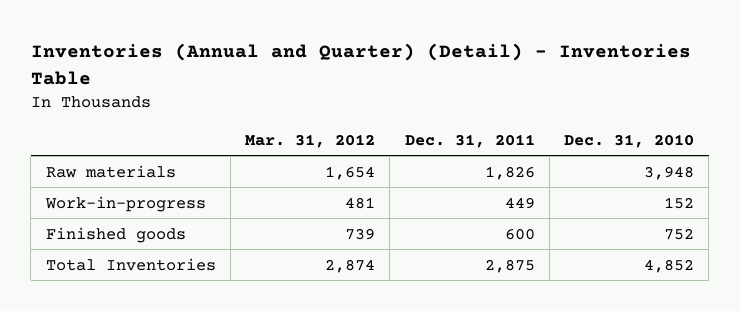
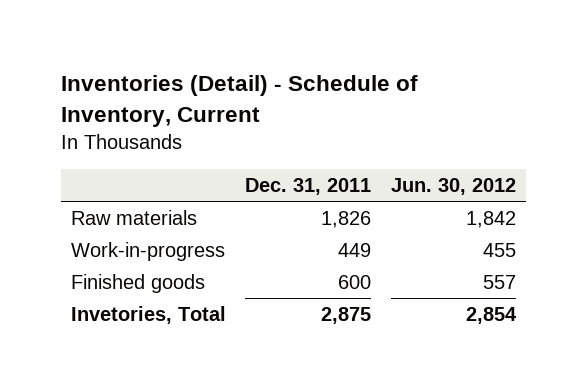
[30,43,691,85] Inventories (Annual and Quarter) (Detail) - Inventories Table -> [60,75,418,128] Inventories (Detail) - Schedule of Inventory, Current
[245,133,376,148] Mar. 31, 2012 -> none
[564,133,695,148] Dec. 31, 2010 -> none
none -> [391,177,517,195] Jun. 30, 2012
[45,257,216,271] Total Inventories -> [70,306,226,325] Invetories, Total

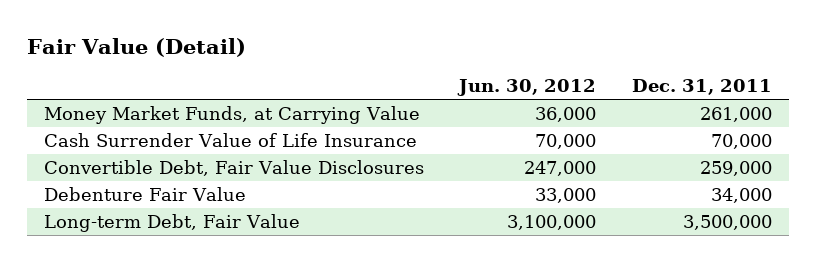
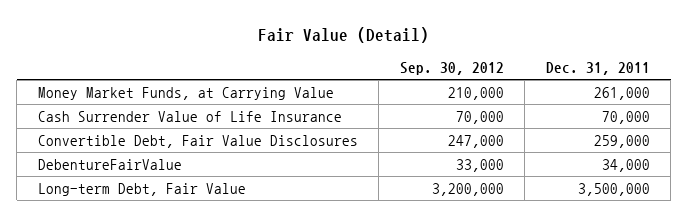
[457,79,597,97] Jun. 30, 2012 -> none
none -> [399,61,504,75] Sep. 30, 2012
[44,187,247,202] Debenture Fair Value -> [37,158,182,170] DebentureFairValue

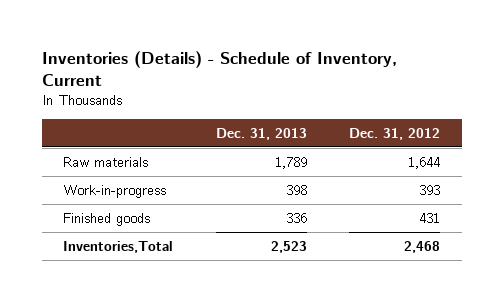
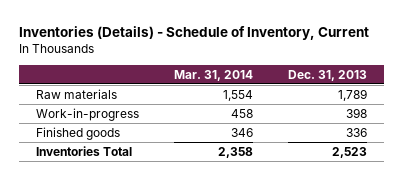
[349,128,441,141] Dec. 31, 2012 -> none
none -> [173,69,253,81] Mar. 31, 2014
[62,240,173,253] Inventories,Total -> [35,145,132,156] Inventories Total

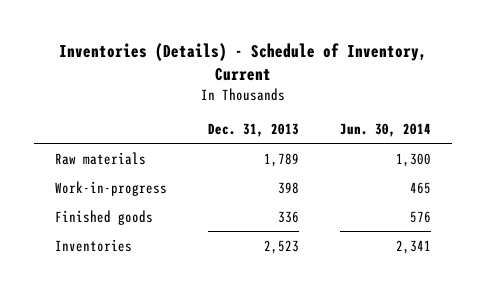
[173,69,253,81] Mar. 31, 2014 -> none
none -> [340,122,432,137] Jun. 30, 2014
[35,145,132,156] Inventories Total -> [54,238,132,252] Inventories

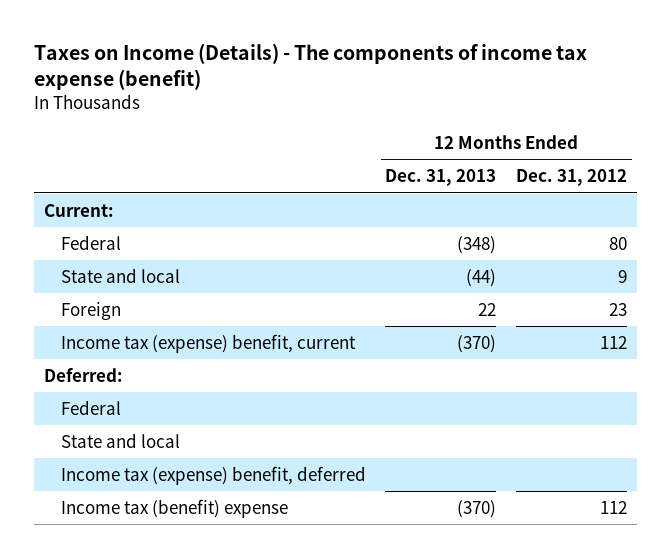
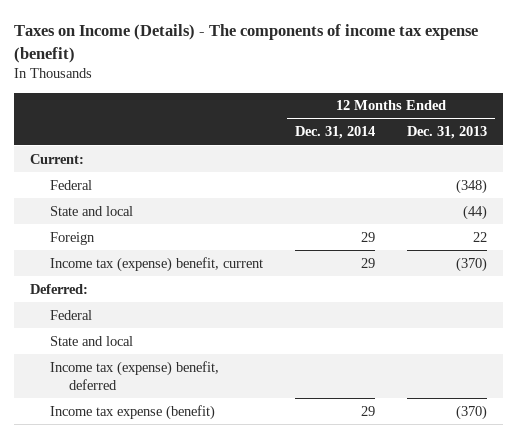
[515,169,627,187] Dec. 31, 2012 -> none
none -> [294,126,375,140] Dec. 31, 2014
[61,498,289,518] Income tax (benefit) expense -> [49,404,215,420] Income tax expense (benefit)

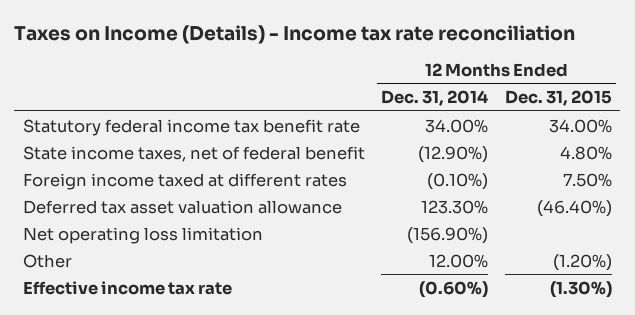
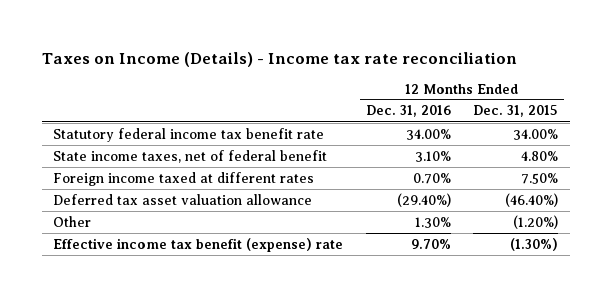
[381,90,489,107] Dec. 31, 2014 -> none
none -> [365,105,451,118] Dec. 31, 2016
[22,226,263,244] Net operating loss limitation -> none
[22,280,232,295] Effective income tax rate -> [53,237,344,252] Effective income tax benefit (expense) rate

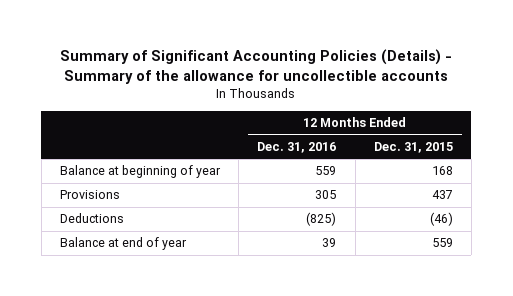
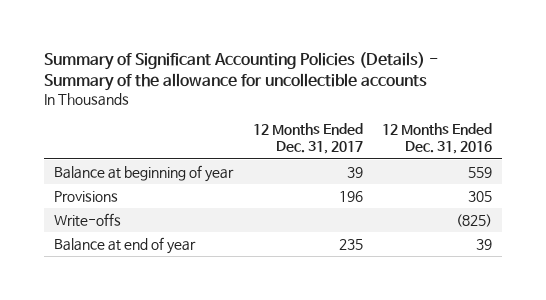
[373,141,453,153] Dec. 31, 2015 -> none
none -> [252,123,363,155] 12 Months Ended Dec. 31, 2017
[60,213,125,224] Deductions -> [54,212,122,227] Write-offs

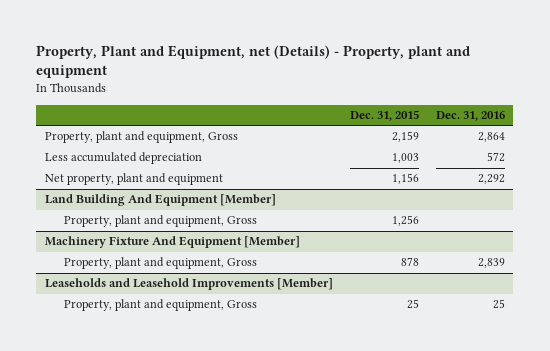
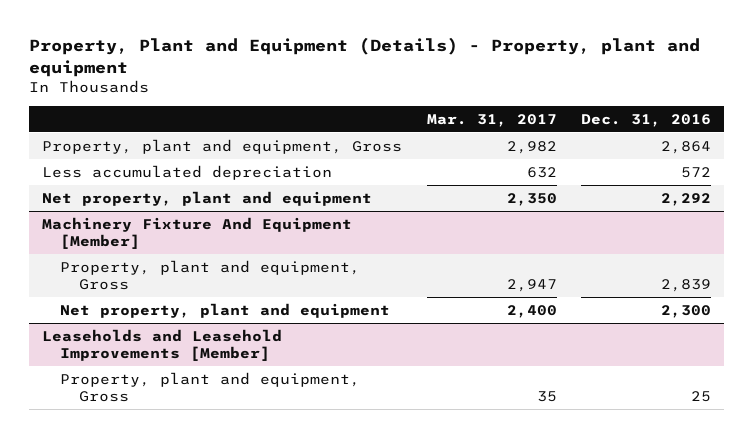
[36,44,471,79] Property, Plant and Equipment, net (Details) - Property, plant and equipment -> [29,37,701,78] Property, Plant and Equipment (Details) - Property, plant and equipment
[349,109,419,121] Dec. 31, 2015 -> none
none -> [426,113,557,127] Mar. 31, 2017
[44,194,276,207] Land Building And Equipment [Member] -> none
[63,215,257,228] Property, plant and equipment, Gross -> none
none -> [60,302,391,318] Net property, plant and equipment

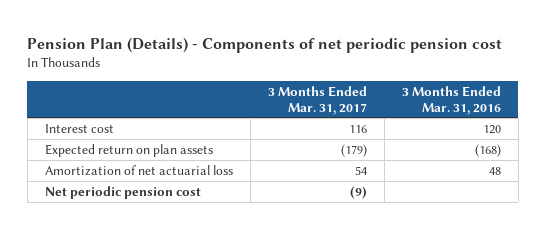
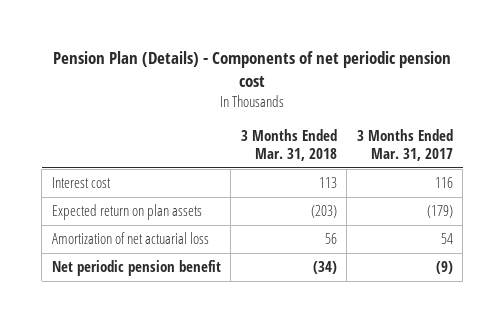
[401,85,501,115] 3 Months Ended Mar. 31, 2016 -> none
none -> [240,128,337,161] 3 Months Ended Mar. 31, 2018
[44,185,201,199] Net periodic pension cost -> [51,260,221,277] Net periodic pension benefit

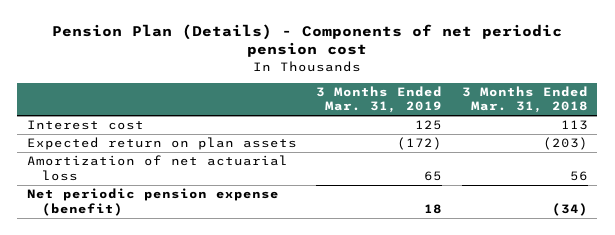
[356,128,453,161] 3 Months Ended Mar. 31, 2017 -> none
none -> [316,85,443,114] 3 Months Ended Mar. 31, 2019
[51,260,221,277] Net periodic pension benefit -> [27,188,280,216] Net periodic pension expense (benefit)

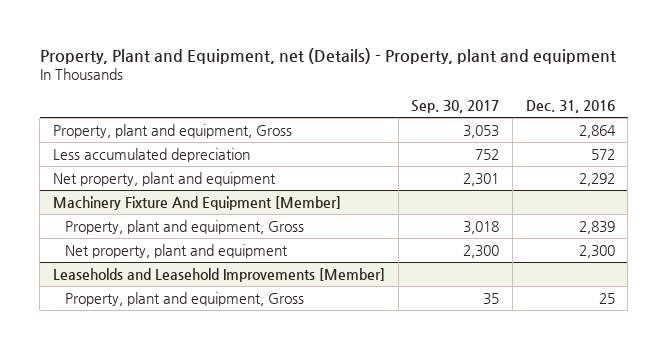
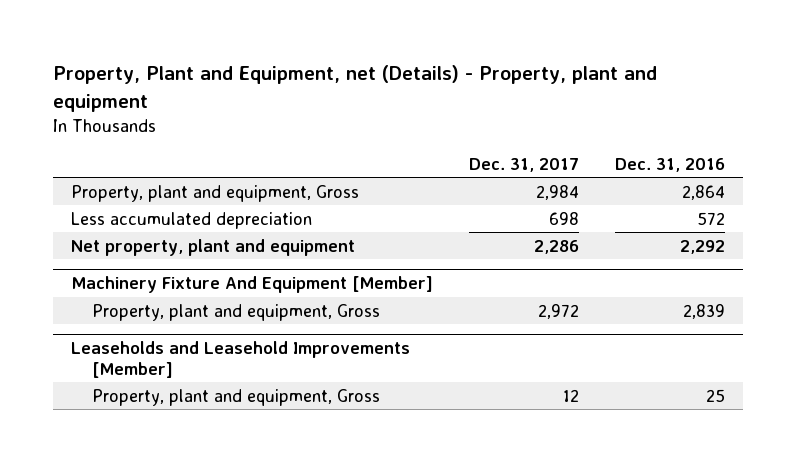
[411,99,500,113] Sep. 30, 2017 -> none
none -> [468,157,579,172] Dec. 31, 2017
[65,243,289,258] Net property, plant and equipment -> none

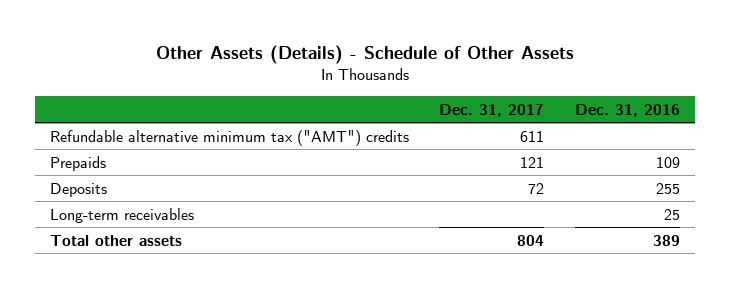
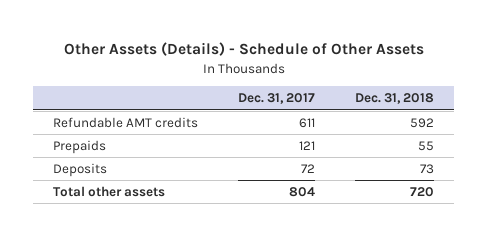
[575,103,681,117] Dec. 31, 2016 -> none
none -> [355,93,435,105] Dec. 31, 2018
[49,129,409,146] Refundable alternative minimum tax ("AMT") credits -> [53,116,199,128] Refundable AMT credits
[49,207,194,223] Long-term receivables -> none

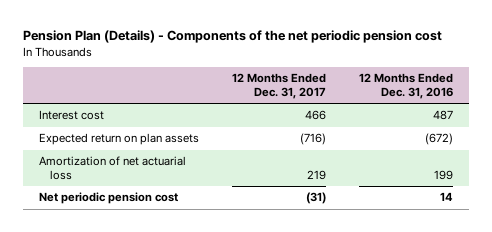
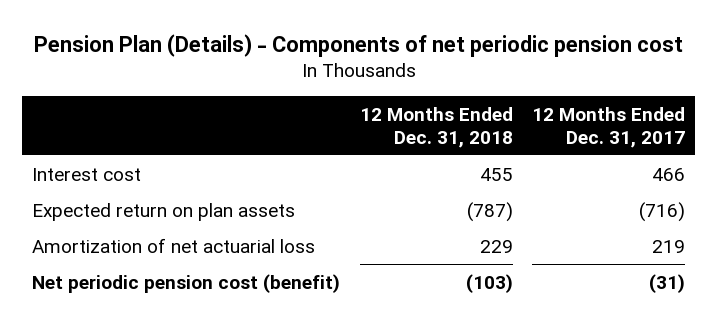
[22,30,442,44] Pension Plan (Details) - Components of the net periodic pension cost -> [33,33,683,57] Pension Plan (Details) - Components of net periodic pension cost
[358,73,453,100] 12 Months Ended Dec. 31, 2016 -> none
none -> [359,106,513,148] 12 Months Ended Dec. 31, 2018
[39,192,179,205] Net periodic pension cost -> [32,273,341,293] Net periodic pension cost (benefit)

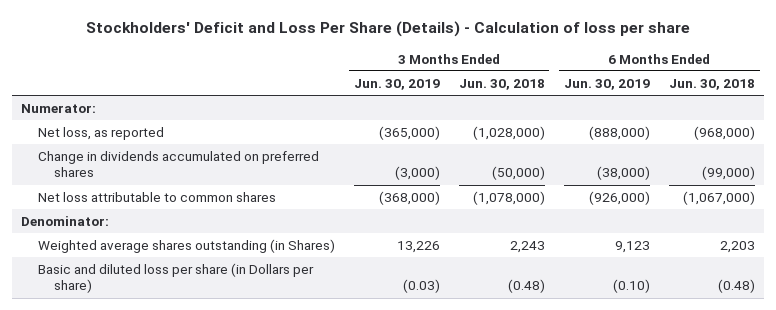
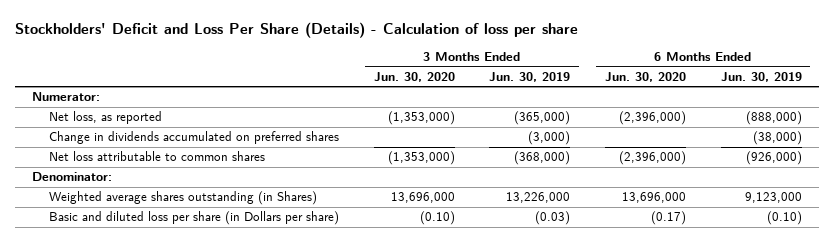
[458,78,545,90] Jun. 30, 2018 -> none
[668,78,755,90] Jun. 30, 2018 -> none
none -> [373,71,455,82] Jun. 30, 2020
none -> [605,71,687,82] Jun. 30, 2020
[396,240,440,253] 13,226 -> [506,192,571,204] 13,226,000
[614,240,650,253] 9,123 -> [744,192,802,204] 9,123,000

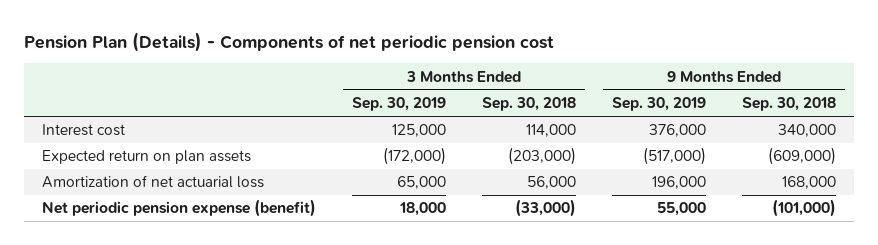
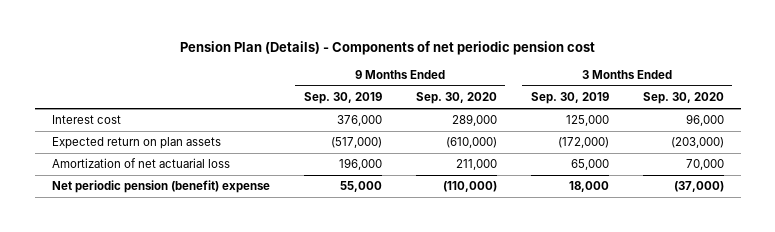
[481,97,576,112] Sep. 30, 2018 -> none
[741,97,836,112] Sep. 30, 2018 -> none
none -> [415,92,497,105] Sep. 30, 2020
none -> [642,92,724,105] Sep. 30, 2020
[42,199,317,218] Net periodic pension expense (benefit) -> [51,180,270,194] Net periodic pension (benefit) expense

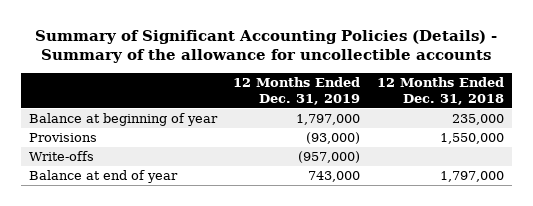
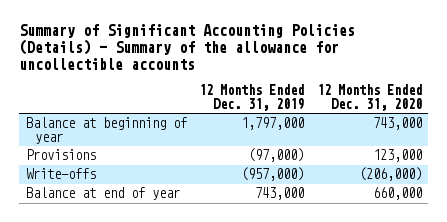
[376,77,504,105] 12 Months Ended Dec. 31, 2018 -> none
none -> [316,83,422,111] 12 Months Ended Dec. 31, 2020
[306,132,361,145] (93,000) -> [248,148,305,163] (97,000)

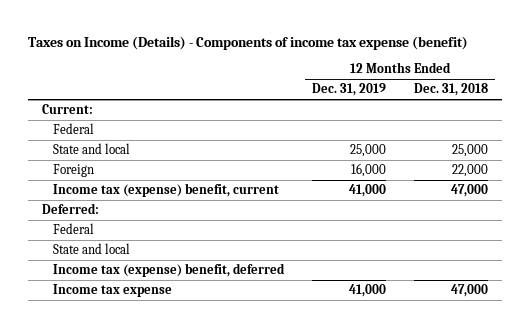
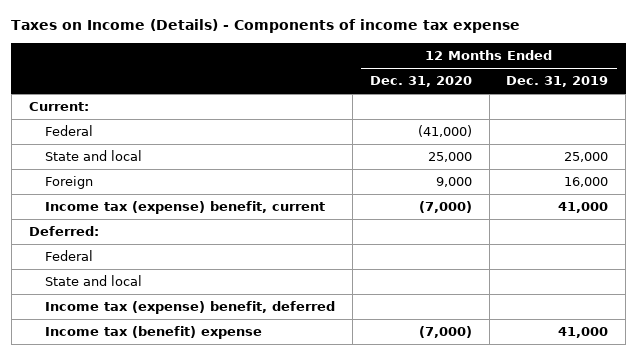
[27,35,468,50] Taxes on Income (Details) - Components of income tax expense (benefit) -> [11,19,521,34] Taxes on Income (Details) - Components of income tax expense
[413,83,488,97] Dec. 31, 2018 -> none
none -> [369,76,472,88] Dec. 31, 2020
[53,284,173,298] Income tax expense -> [45,326,263,340] Income tax (benefit) expense

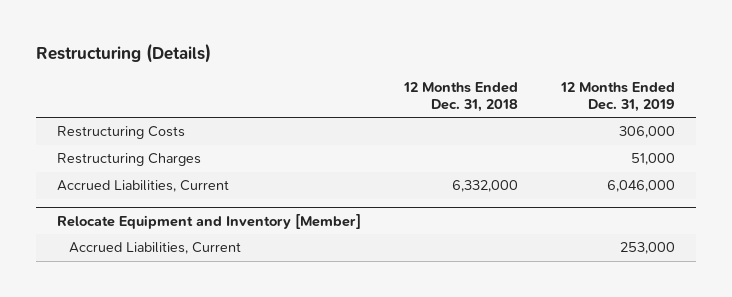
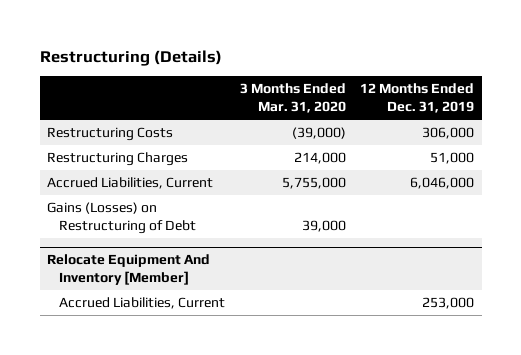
[403,81,519,112] 12 Months Ended Dec. 31, 2018 -> none
none -> [239,83,346,114] 3 Months Ended Mar. 31, 2020
none -> [47,202,197,235] Gains (Losses) on Restructuring of Debt
[57,213,362,229] Relocate Equipment and Inventory [Member] -> [47,254,211,286] Relocate Equipment And Inventory [Member]

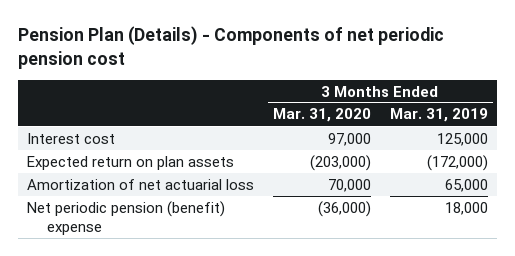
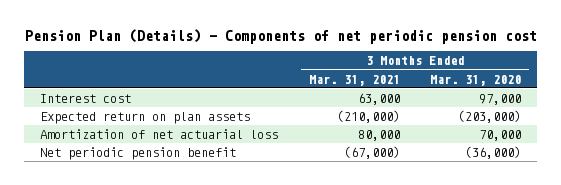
[389,108,488,123] Mar. 31, 2019 -> none
none -> [308,74,400,86] Mar. 31, 2021
[27,200,226,235] Net periodic pension (benefit) expense -> [39,147,236,161] Net periodic pension benefit

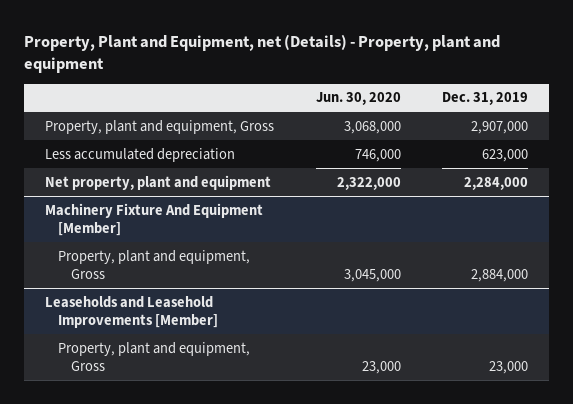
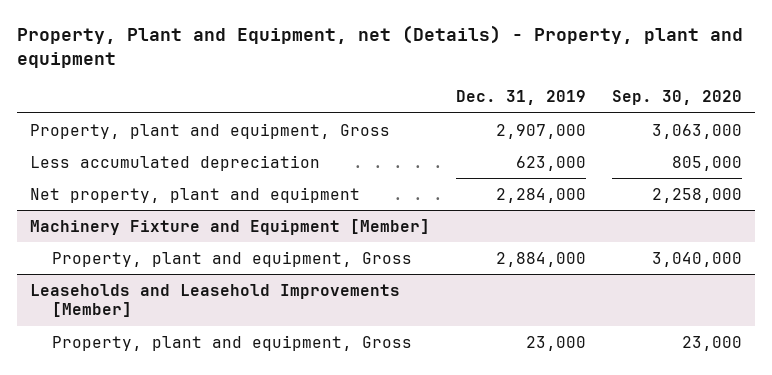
[315,92,401,106] Jun. 30, 2020 -> none
none -> [612,90,743,106] Sep. 30, 2020
[44,202,263,237] Machinery Fixture And Equipment [Member] -> [30,218,431,235] Machinery Fixture and Equipment [Member]

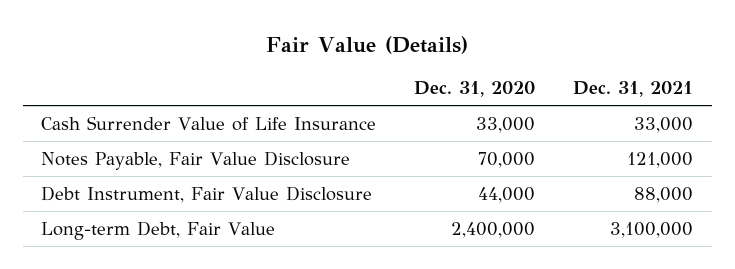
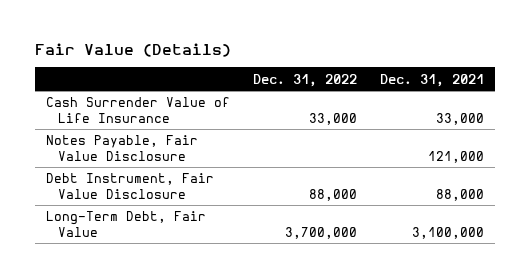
[414,81,536,98] Dec. 31, 2020 -> none
none -> [252,73,357,87] Dec. 31, 2022
[41,220,276,240] Long-term Debt, Fair Value -> [46,211,207,237] Long-Term Debt, Fair Value

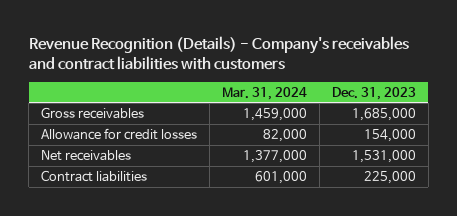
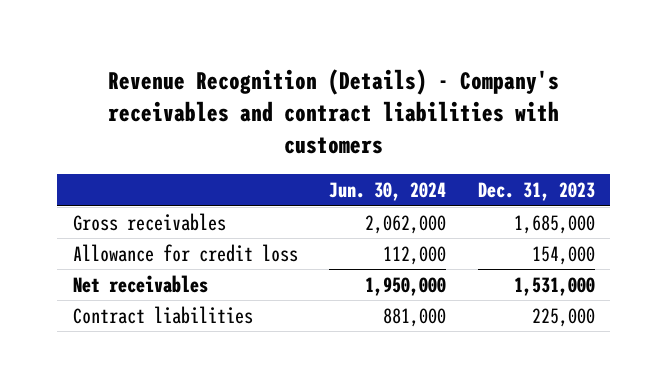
[222,86,308,100] Mar. 31, 2024 -> none
none -> [329,182,447,202] Jun. 30, 2024
[41,127,198,140] Allowance for credit losses -> [72,243,298,262] Allowance for credit loss

